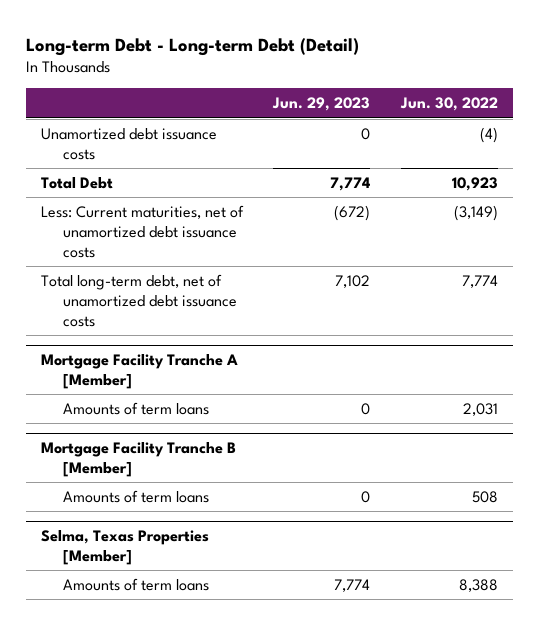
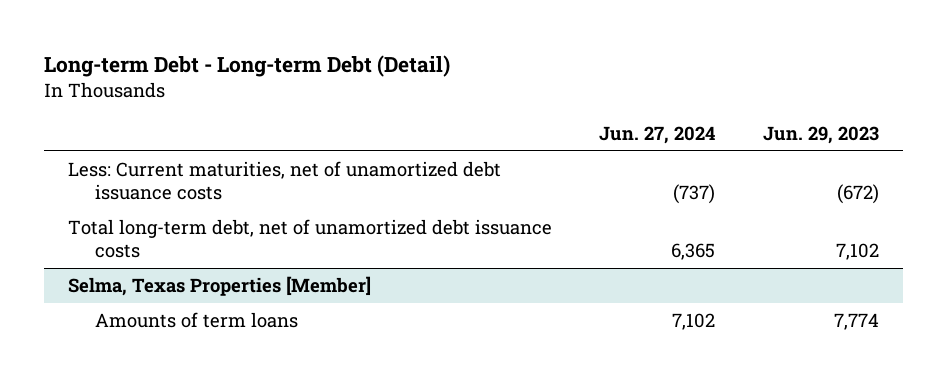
[399,97,498,112] Jun. 30, 2022 -> none
none -> [599,125,716,144] Jun. 27, 2024
[40,127,217,160] Unamortized debt issuance costs -> none
[40,176,113,189] Total Debt -> none
[40,353,238,390] Mortgage Facility Tranche A [Member] -> none
[62,401,209,415] Amounts of term loans -> none
[40,441,236,478] Mortgage Facility Tranche B [Member] -> none
[62,489,209,503] Amounts of term loans -> none

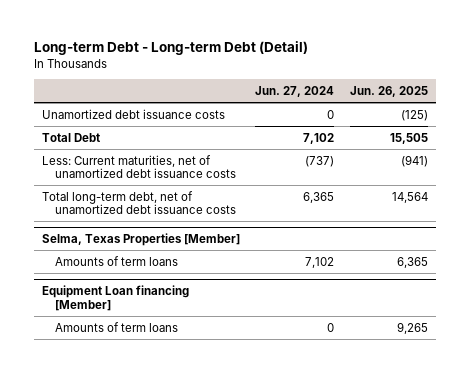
[763,125,880,144] Jun. 29, 2023 -> none
none -> [349,86,428,98] Jun. 26, 2025
none -> [41,108,225,119] Unamortized debt issuance costs
none -> [41,132,100,142] Total Debt
none -> [41,285,189,312] Equipment Loan financing [Member]
none -> [55,321,179,332] Amounts of term loans

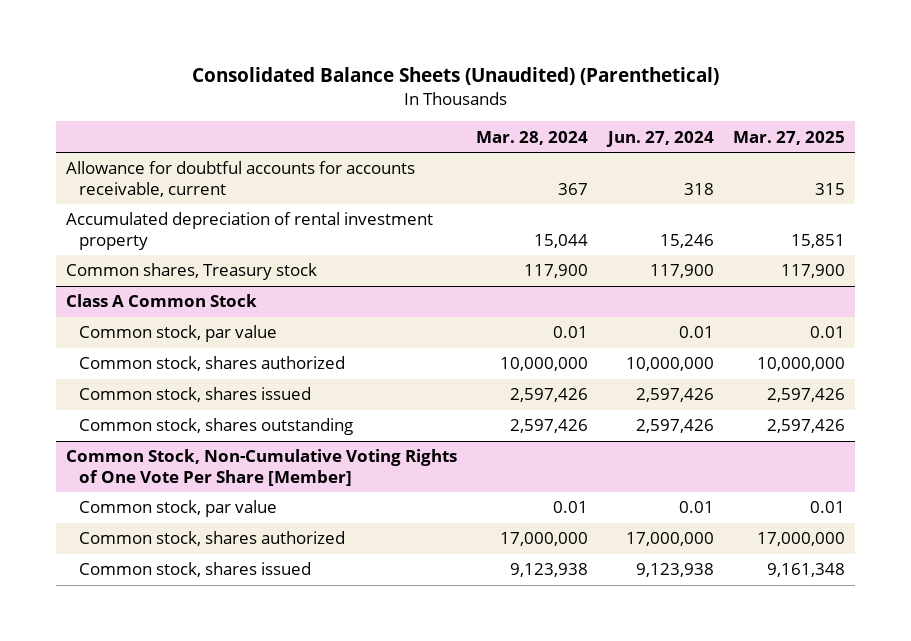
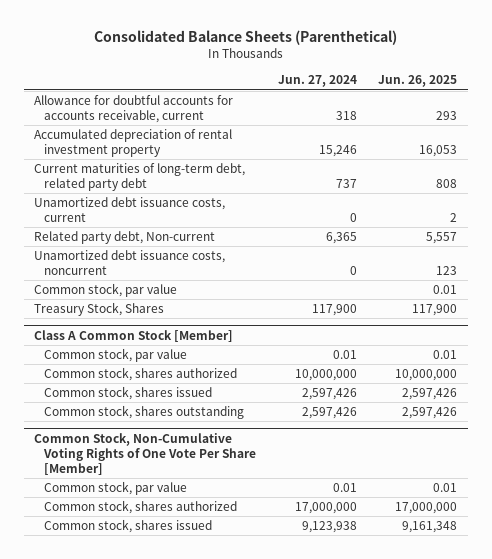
[191,66,719,85] Consolidated Balance Sheets (Unaudited) (Parenthetical) -> [93,30,397,46] Consolidated Balance Sheets (Parenthetical)
[476,130,589,145] Mar. 28, 2024 -> none
[733,130,846,145] Mar. 27, 2025 -> none
none -> [378,75,458,88] Jun. 26, 2025
none -> [34,163,246,192] Current maturities of long-term debt, related party debt
none -> [34,197,226,223] Unamortized debt issuance costs, current
none -> [34,231,216,245] Related party debt, Non-current
none -> [34,250,226,276] Unamortized debt issuance costs, noncurrent
none -> [34,283,178,298] Common stock, par value
[65,263,317,281] Common shares, Treasury stock -> [34,302,165,317] Treasury Stock, Shares
[65,294,257,308] Class A Common Stock -> [34,329,234,342] Class A Common Stock [Member]

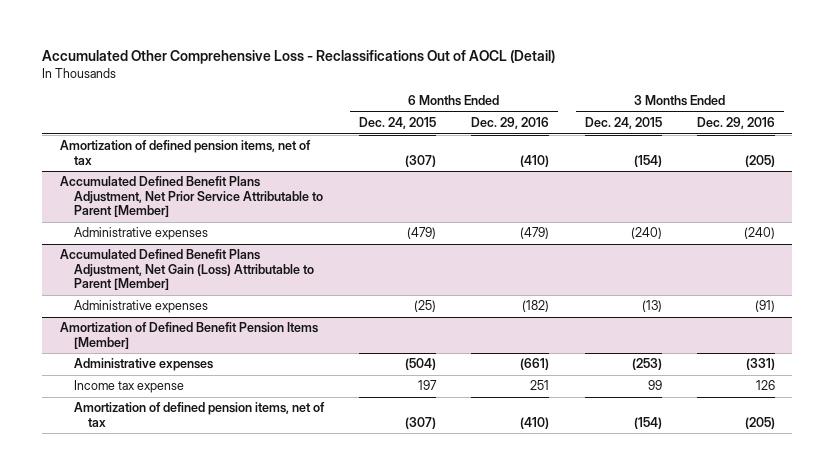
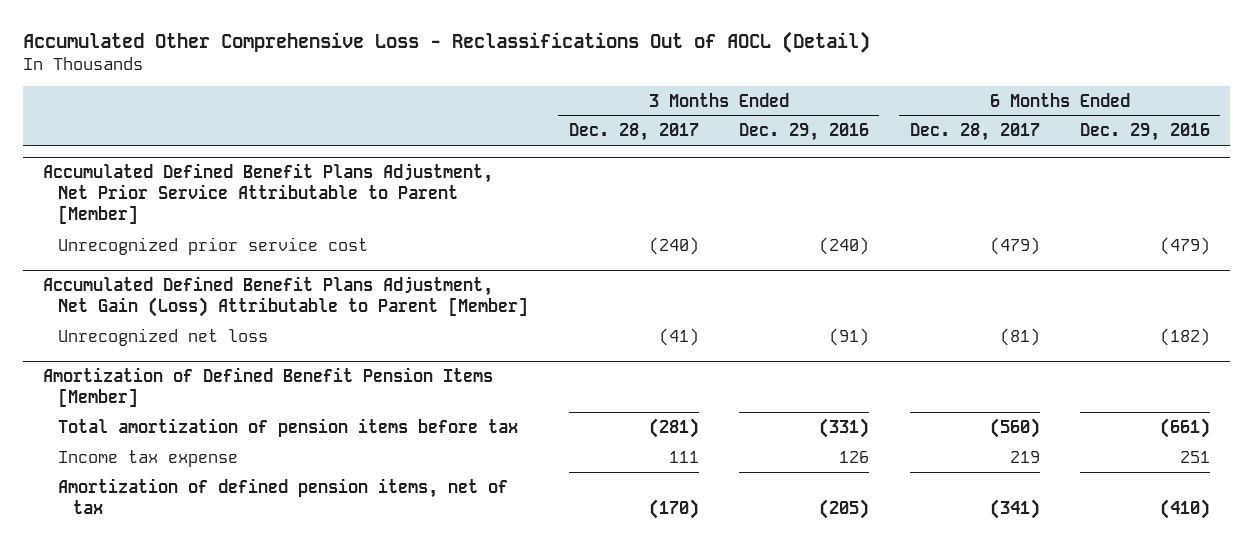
[359,117,437,130] Dec. 24, 2015 -> none
[584,117,662,130] Dec. 24, 2015 -> none
none -> [568,123,699,142] Dec. 28, 2017
none -> [909,123,1040,142] Dec. 28, 2017
[59,140,311,165] Amortization of defined pension items, net of tax -> none
[73,227,208,241] Administrative expenses -> [57,236,368,255] Unrecognized prior service cost
[73,300,208,314] Administrative expenses -> [57,327,268,346] Unrecognized net loss
[73,358,213,372] Administrative expenses -> [57,417,518,437] Total amortization of pension items before tax

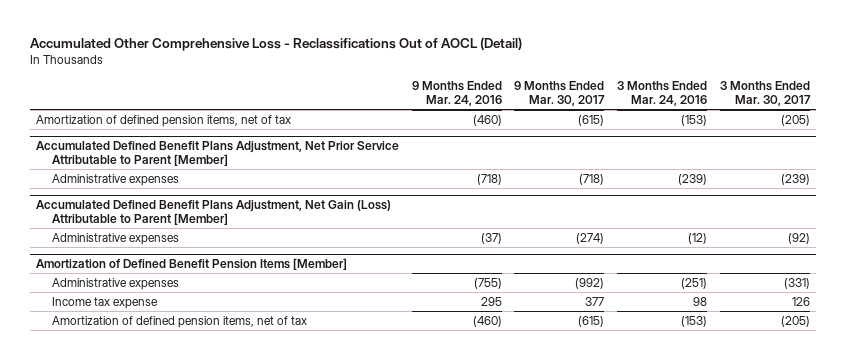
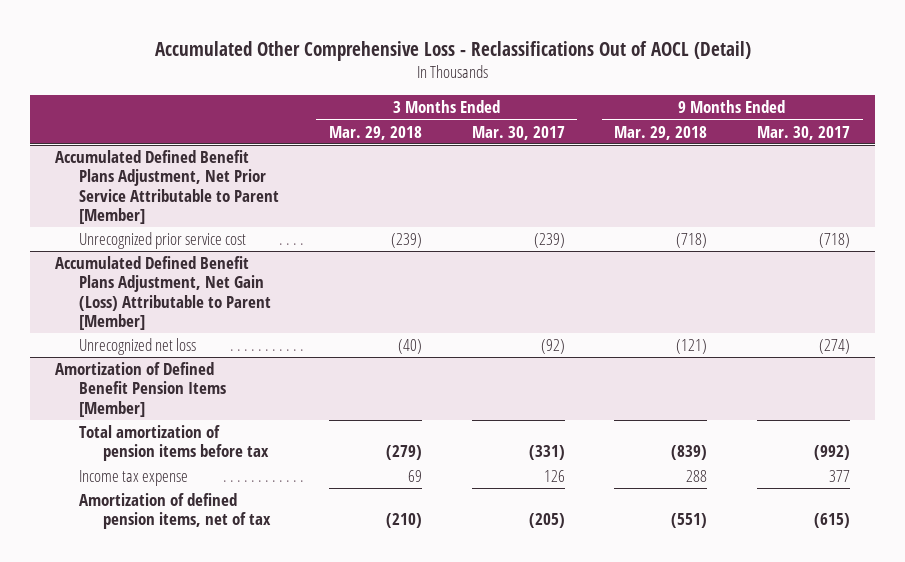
[411,80,502,106] 9 Months Ended Mar. 24, 2016 -> none
[616,80,707,106] 3 Months Ended Mar. 24, 2016 -> none
none -> [328,125,422,140] Mar. 29, 2018
none -> [614,125,708,140] Mar. 29, 2018
[35,114,291,127] Amortization of defined pension items, net of tax -> none
[52,173,180,186] Administrative expenses -> [79,232,247,250] Unrecognized prior service cost
[52,232,180,245] Administrative expenses -> [79,338,197,356] Unrecognized net loss
[52,277,180,290] Administrative expenses -> [79,425,270,462] Total amortization of pension items before tax

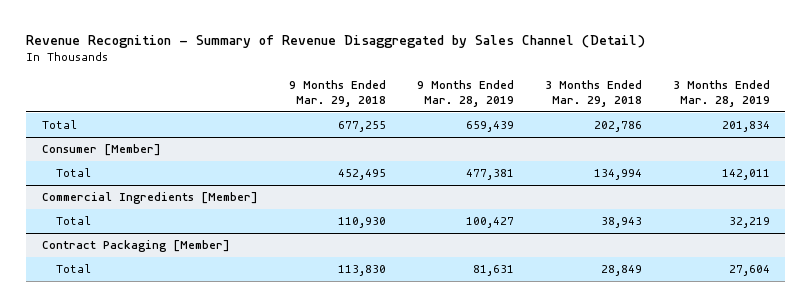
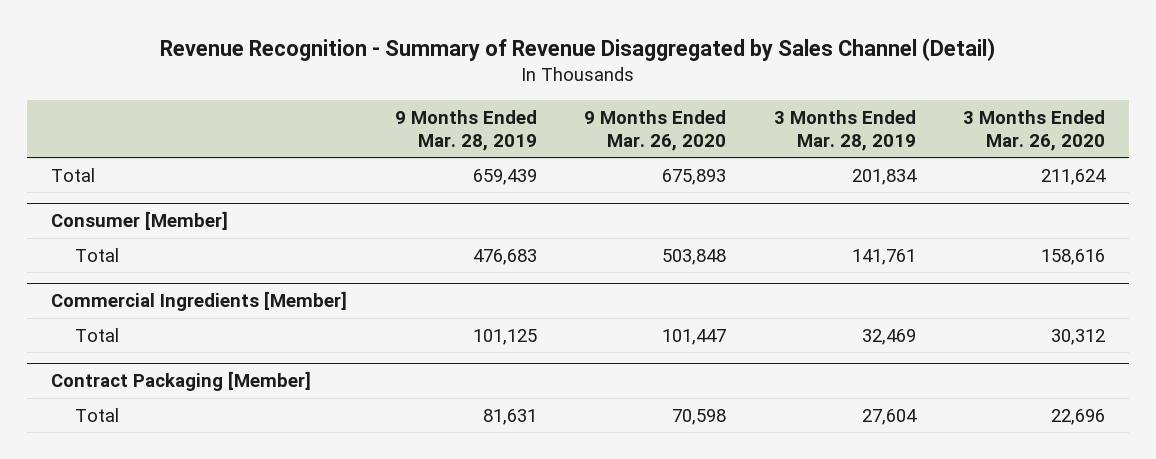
[288,80,386,108] 9 Months Ended Mar. 29, 2018 -> none
[544,80,642,108] 3 Months Ended Mar. 29, 2018 -> none
none -> [584,109,727,151] 9 Months Ended Mar. 26, 2020
none -> [963,109,1106,151] 3 Months Ended Mar. 26, 2020
[465,169,514,181] 477,381 -> [472,248,537,265] 476,683
[721,169,770,181] 142,011 -> [851,248,916,265] 141,761
[465,217,514,229] 100,427 -> [472,328,537,345] 101,125
[728,217,770,229] 32,219 -> [861,328,916,345] 32,469

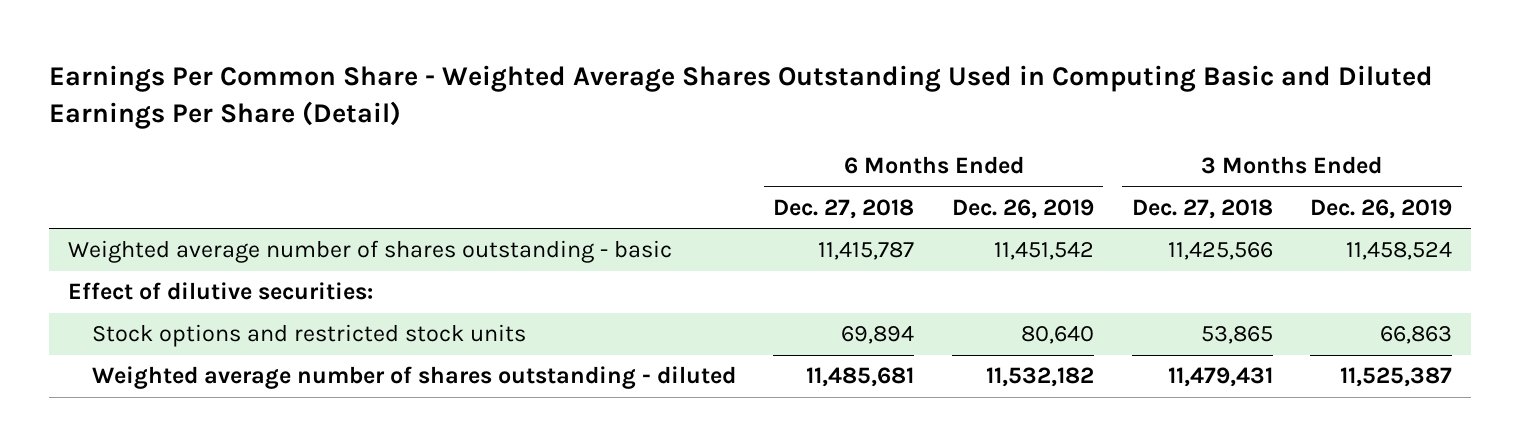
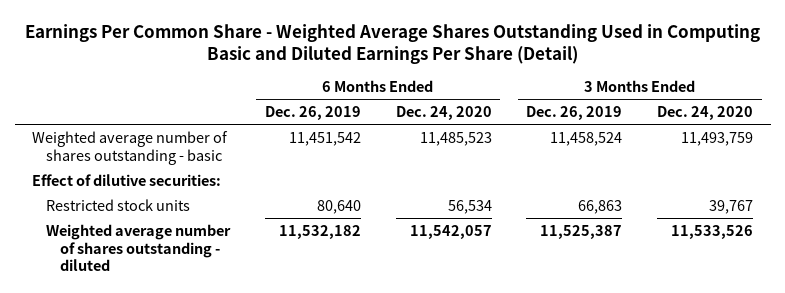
[773,198,915,219] Dec. 27, 2018 -> none
[1131,198,1273,219] Dec. 27, 2018 -> none
none -> [395,106,492,121] Dec. 24, 2020
none -> [657,106,754,121] Dec. 24, 2020
[91,324,526,348] Stock options and restricted stock units -> [46,198,191,211] Restricted stock units

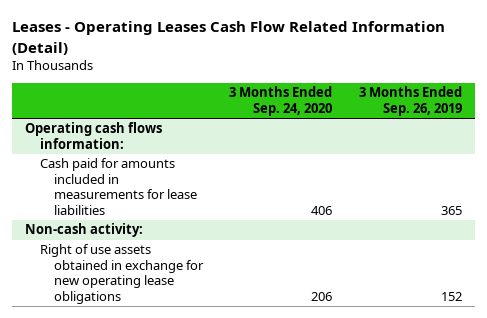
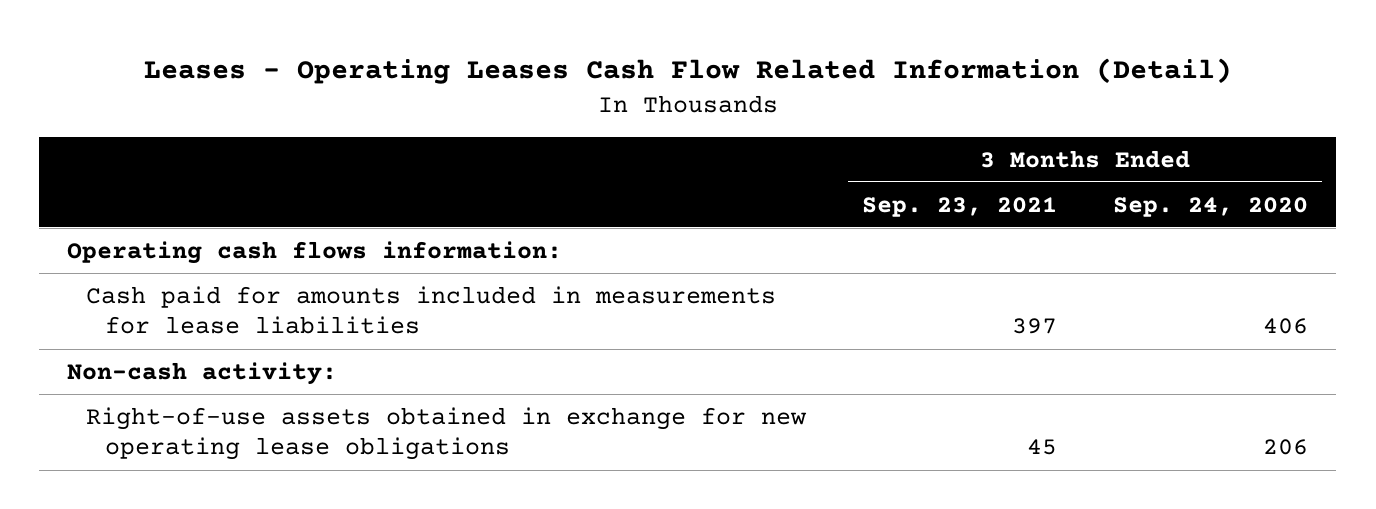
[358,86,462,116] 3 Months Ended Sep. 26, 2019 -> none
none -> [862,196,1058,217] Sep. 23, 2021
[39,244,204,304] Right of use assets obtained in exchange for new operating lease obligations -> [86,406,808,461] Right-of-use assets obtained in exchange for new operating lease obligations

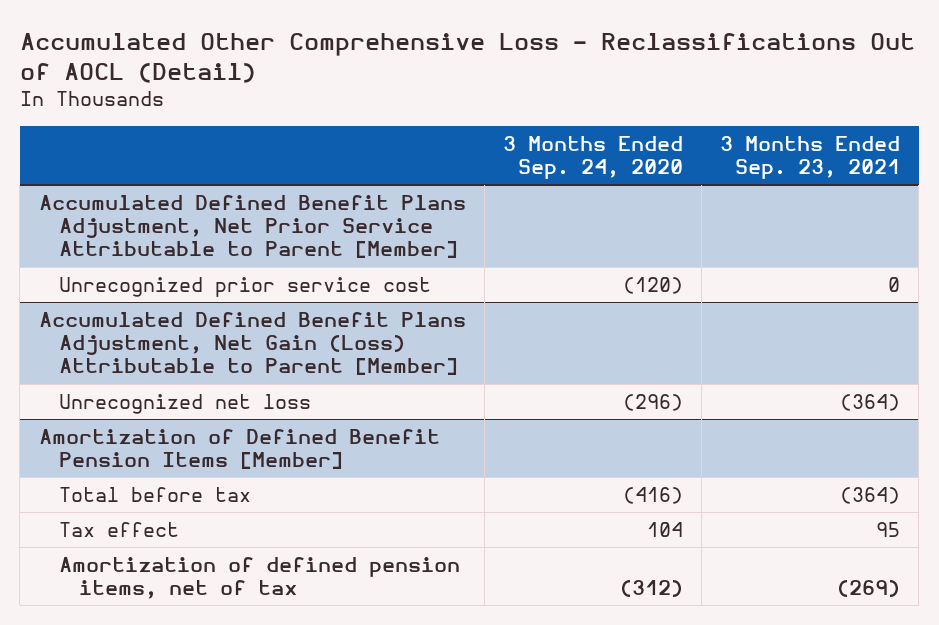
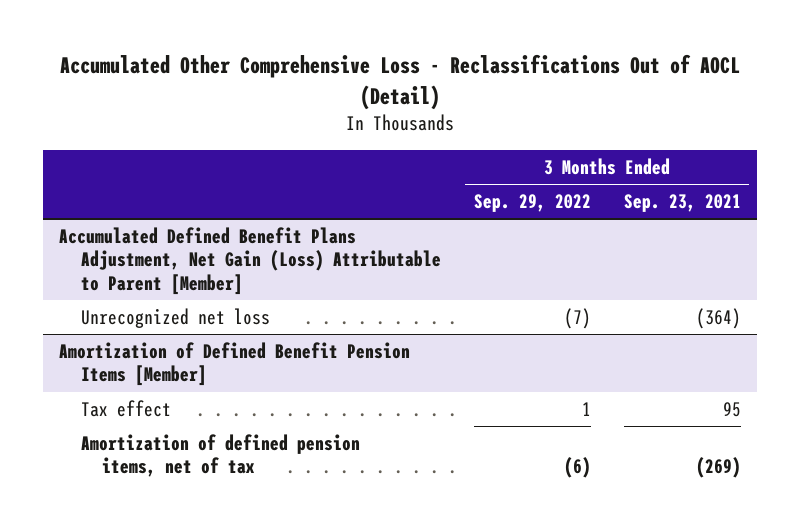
[502,135,683,179] 3 Months Ended Sep. 24, 2020 -> none
none -> [473,194,591,213] Sep. 29, 2022
[38,194,466,259] Accumulated Defined Benefit Plans Adjustment, Net Prior Service Attributable to Parent [Member] -> none
[58,276,431,297] Unrecognized prior service cost -> none
[58,486,251,502] Total before tax -> none

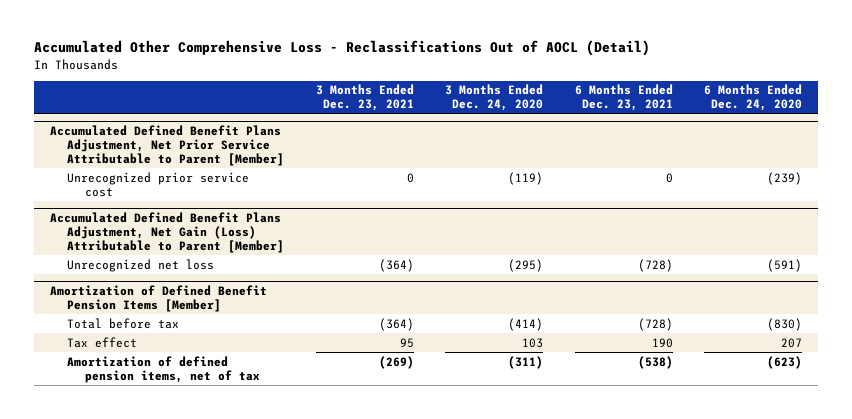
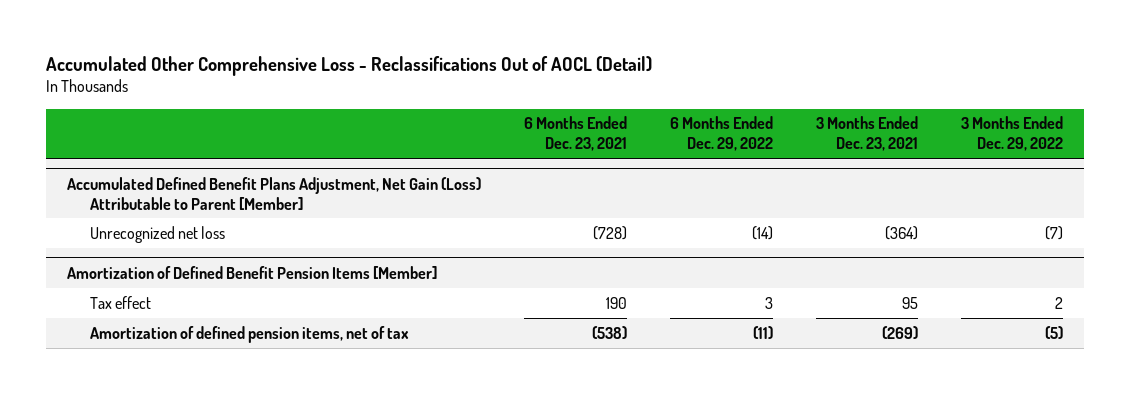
[445,84,544,112] 3 Months Ended Dec. 24, 2020 -> none
[704,84,803,112] 6 Months Ended Dec. 24, 2020 -> none
none -> [669,116,773,152] 6 Months Ended Dec. 29, 2022
none -> [960,116,1063,152] 3 Months Ended Dec. 29, 2022
[49,124,285,166] Accumulated Defined Benefit Plans Adjustment, Net Prior Service Attributable to Parent [Member] -> none
[67,171,250,197] Unrecognized prior service cost -> none
[67,317,180,329] Total before tax -> none

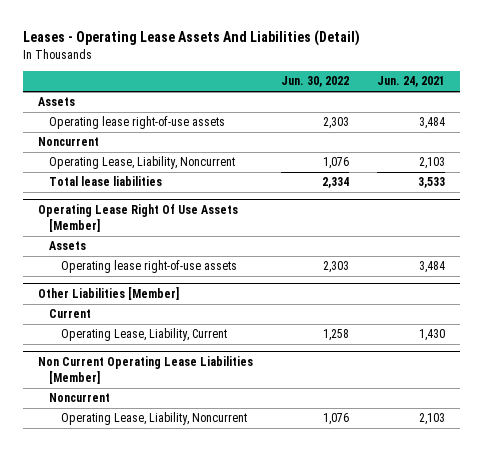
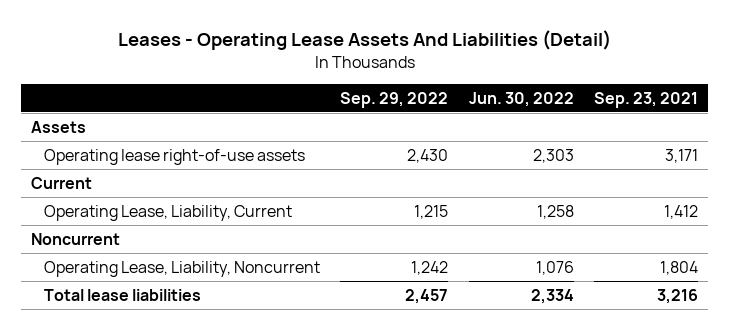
[377,76,446,88] Jun. 24, 2021 -> none
none -> [340,91,449,108] Sep. 29, 2022
none -> [594,91,699,108] Sep. 23, 2021
[37,137,99,147] Noncurrent -> none
[49,156,236,170] Operating Lease, Liability, Noncurrent -> none
[37,204,238,233] Operating Lease Right Of Use Assets [Member] -> none
[49,241,87,251] Assets -> none
[60,260,237,274] Operating lease right-of-use assets -> none
[37,287,179,301] Other Liabilities [Member] -> none
[37,356,253,385] Non Current Operating Lease Liabilities [Member] -> none
[49,176,163,187] Total lease liabilities -> [43,288,201,301] Total lease liabilities

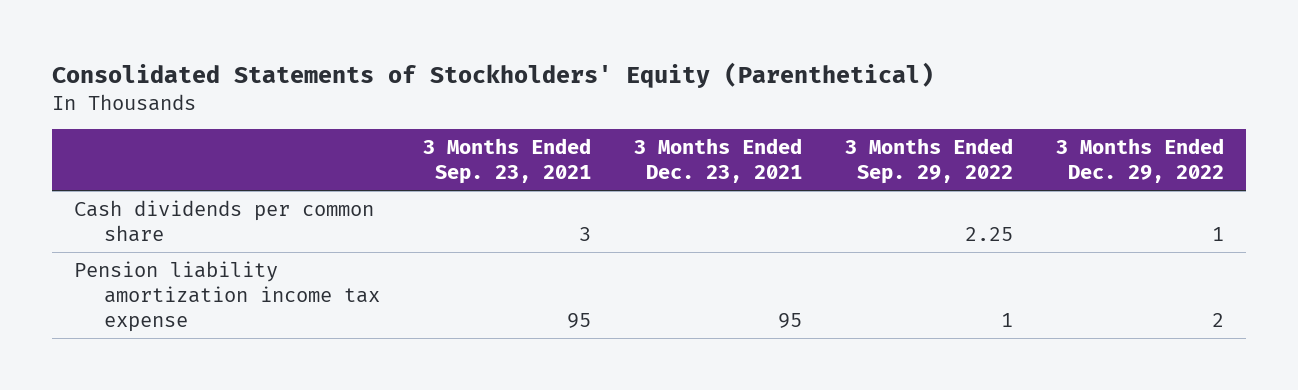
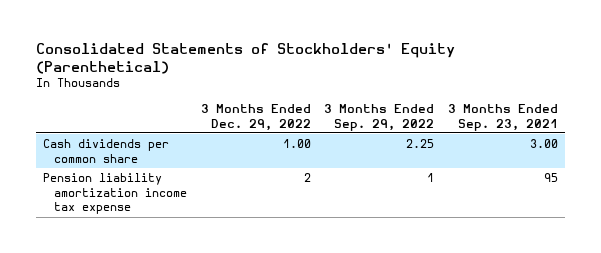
[633,138,802,184] 3 Months Ended Dec. 23, 2021 -> none
[578,226,591,241] 3 -> [530,139,559,149] 3.00
[1212,226,1225,241] 1 -> [282,139,311,149] 1.00

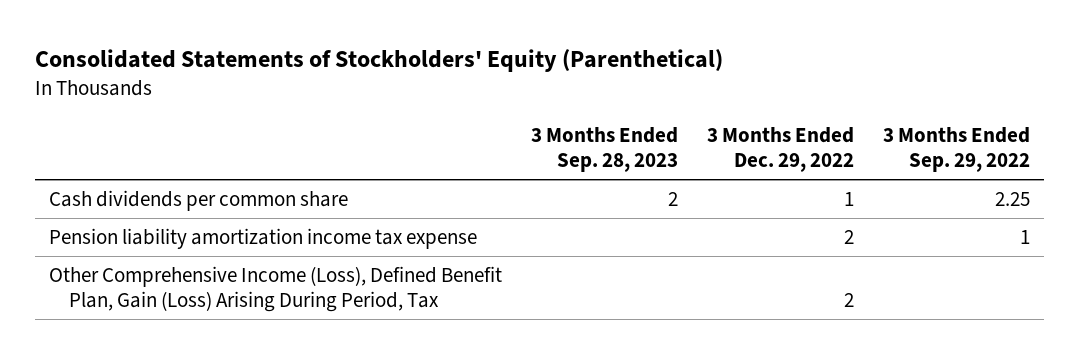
[448,104,559,131] 3 Months Ended Sep. 23, 2021 -> none
none -> [531,126,679,173] 3 Months Ended Sep. 28, 2023
[282,139,311,149] 1.00 -> [844,191,855,206] 1
none -> [49,265,503,313] Other Comprehensive Income (Loss), Defined Benefit Plan, Gain (Loss) Arising During Period, Tax

